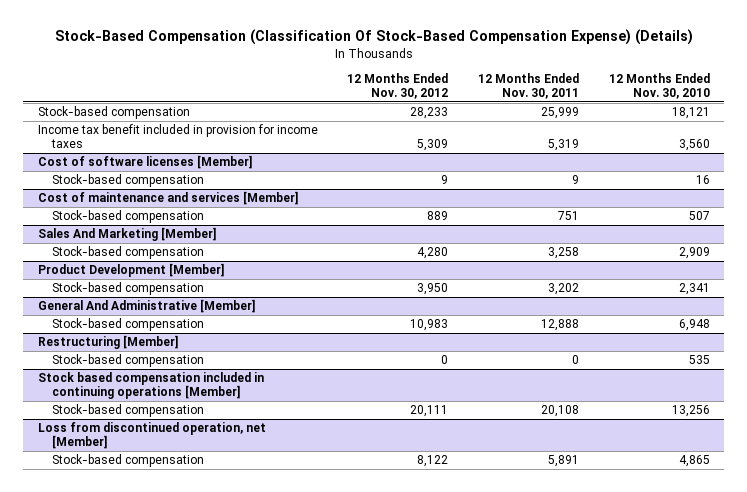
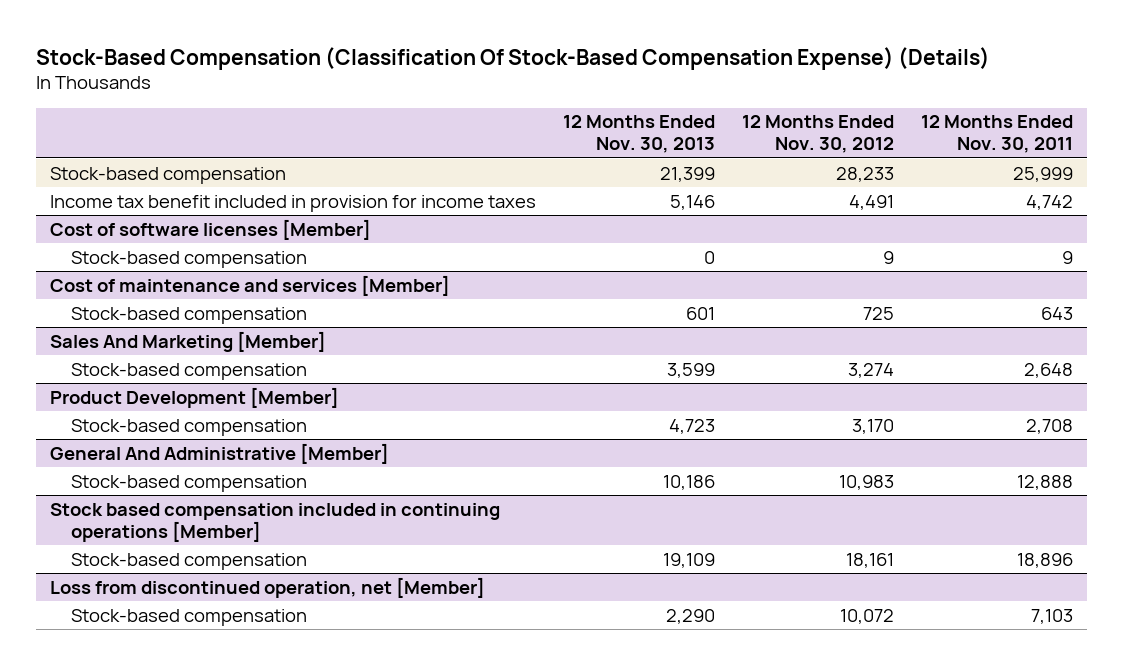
[608,72,710,100] 12 Months Ended Nov. 30, 2010 -> none
none -> [563,115,716,154] 12 Months Ended Nov. 30, 2013
[417,139,449,152] 5,309 -> [849,194,895,210] 4,491
[547,139,579,152] 5,319 -> [1026,194,1074,210] 4,742
[427,211,449,221] 889 -> [863,306,895,320] 725
[557,211,579,221] 751 -> [1041,306,1074,320] 643
[417,247,449,260] 4,280 -> [848,362,895,378] 3,274
[547,247,579,260] 3,258 -> [1024,362,1074,378] 2,648
[417,283,449,296] 3,950 -> [852,418,895,434] 3,170
[547,283,579,296] 3,202 -> [1026,418,1074,434] 2,708
[37,335,179,350] Restructuring [Member] -> none
[52,354,205,368] Stock-based compensation -> none
[410,405,449,418] 20,111 -> [846,552,895,568] 18,161
[540,405,579,418] 20,108 -> [1017,552,1074,568] 18,896
[417,455,449,468] 8,122 -> [840,608,895,624] 10,072
[547,455,579,468] 5,891 -> [1031,608,1074,624] 7,103

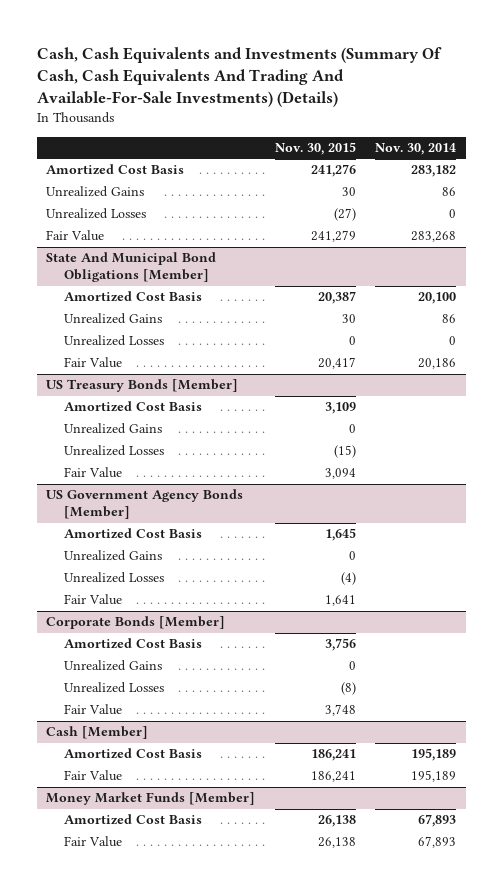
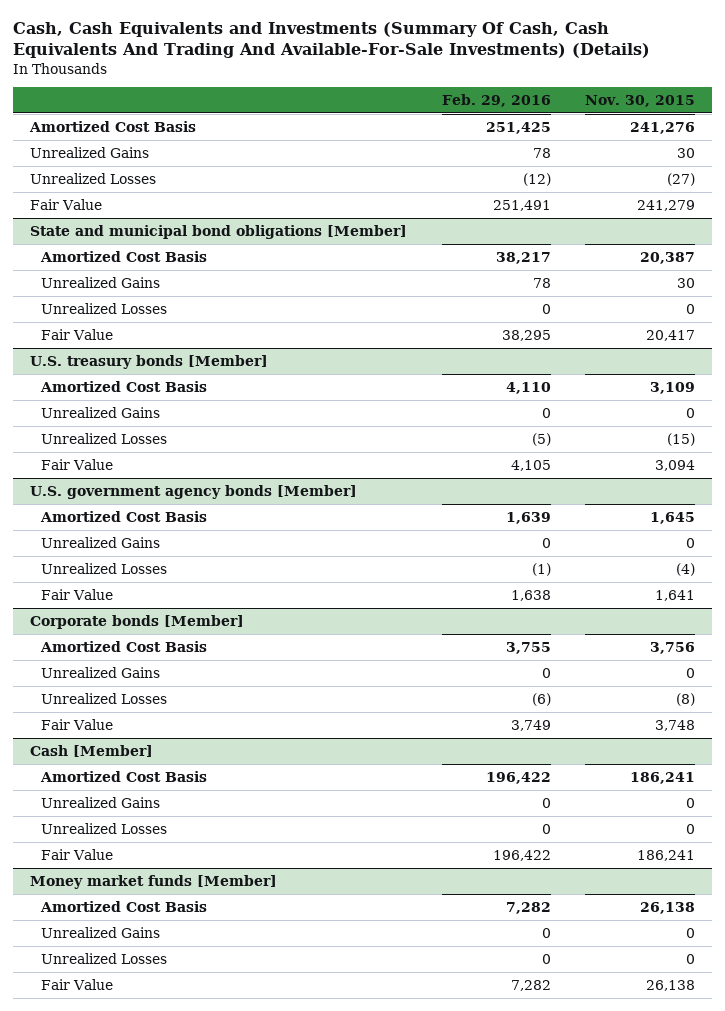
[374,143,456,156] Nov. 30, 2014 -> none
none -> [441,94,551,108] Feb. 29, 2016
[46,252,217,283] State And Municipal Bond Obligations [Member] -> [30,224,408,239] State and municipal bond obligations [Member]
[46,379,239,393] US Treasury Bonds [Member] -> [30,354,269,369] U.S. treasury bonds [Member]
[46,489,244,520] US Government Agency Bonds [Member] -> [30,484,358,499] U.S. government agency bonds [Member]
[46,616,226,630] Corporate Bonds [Member] -> [30,614,245,629] Corporate bonds [Member]
none -> [41,796,161,808] Unrealized Gains
none -> [41,822,168,834] Unrealized Losses
[46,792,256,806] Money Market Funds [Member] -> [30,874,278,889] Money market funds [Member]
none -> [41,926,161,938] Unrealized Gains
none -> [41,952,168,964] Unrealized Losses

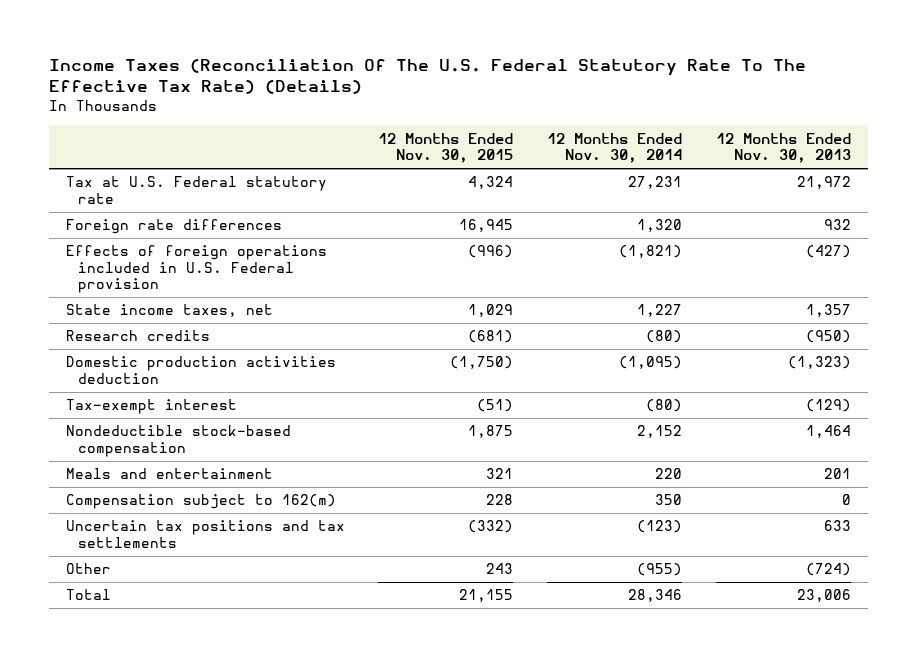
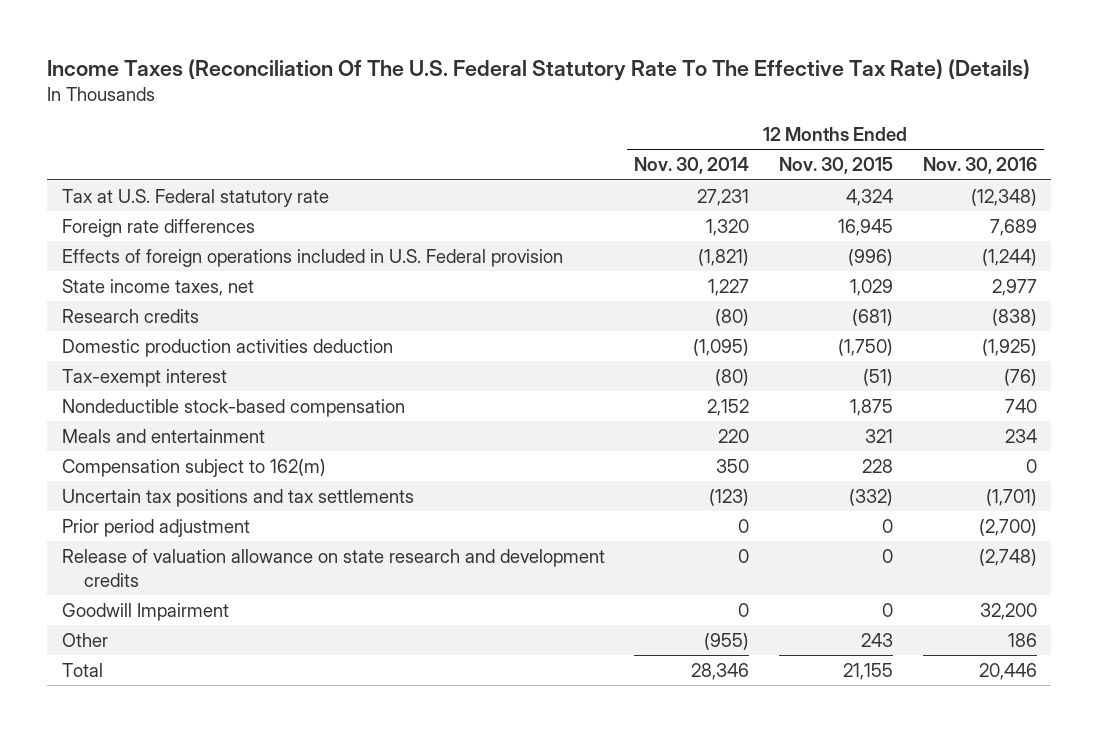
[715,132,851,164] 12 Months Ended Nov. 30, 2013 -> none
none -> [922,157,1037,175] Nov. 30, 2016
none -> [61,518,250,537] Prior period adjustment
none -> [61,548,605,588] Release of valuation allowance on state research and development credits
none -> [61,602,229,621] Goodwill Impairment

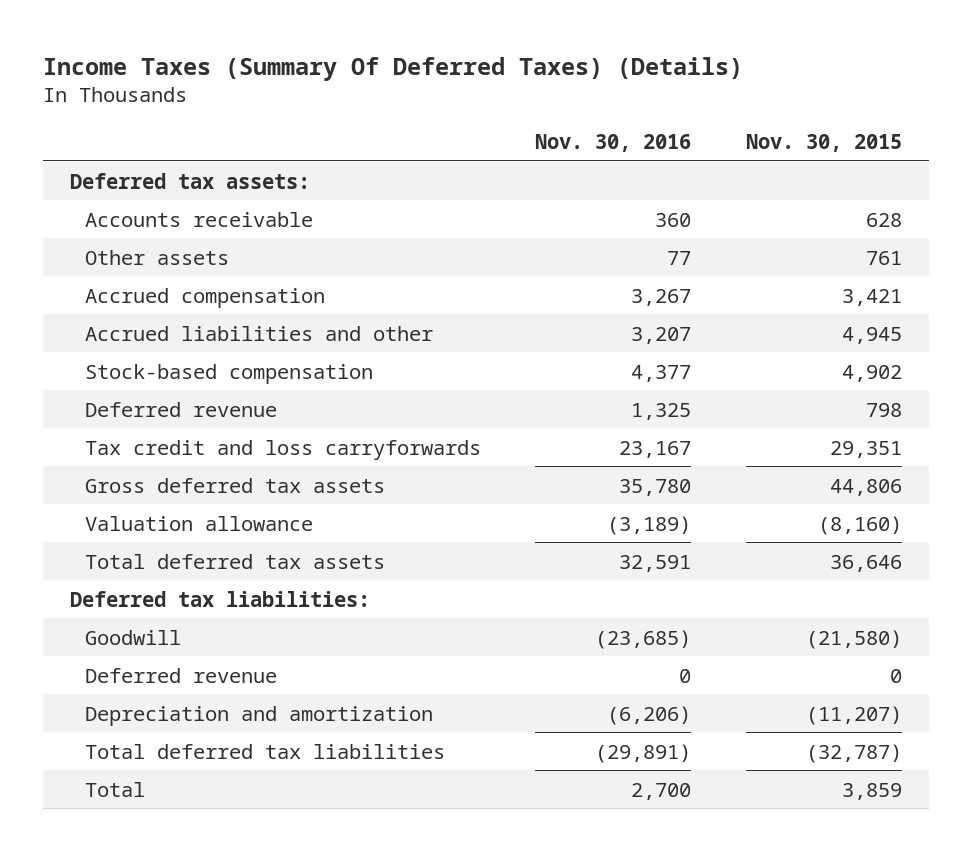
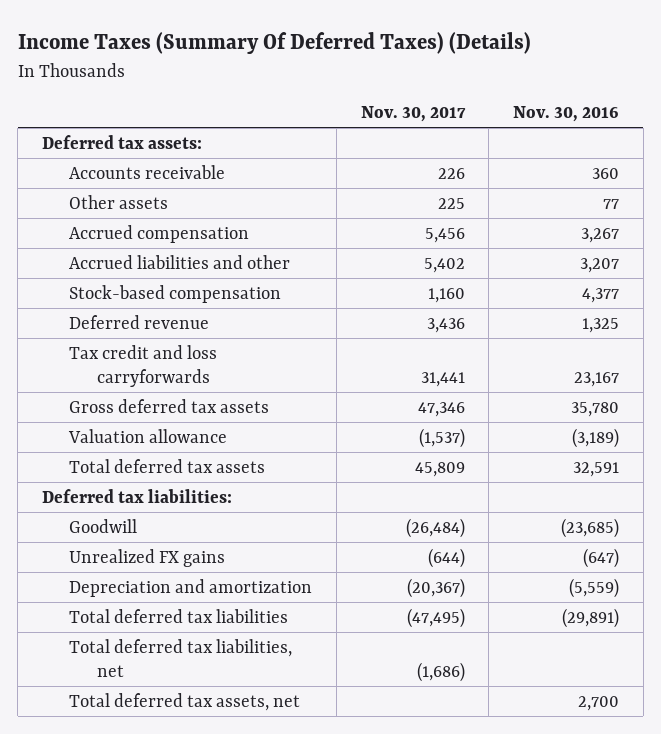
[745,134,902,153] Nov. 30, 2015 -> none
none -> [360,105,466,122] Nov. 30, 2017
[85,667,278,683] Deferred revenue -> none
none -> [69,548,226,567] Unrealized FX gains
[607,705,692,725] (6,206) -> [569,577,620,598] (5,559)
none -> [69,638,293,677] Total deferred tax liabilities, net
[85,781,146,797] Total -> [69,692,301,711] Total deferred tax assets, net

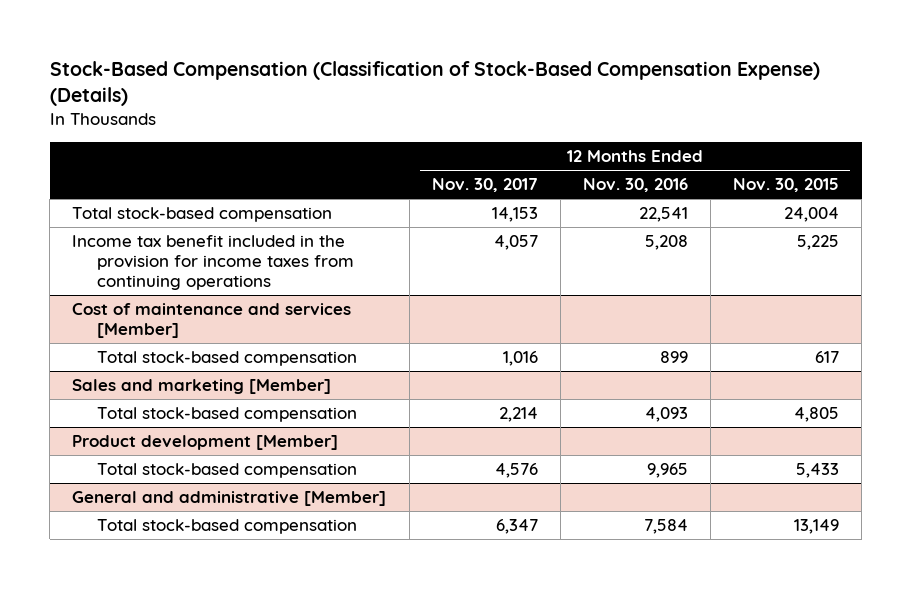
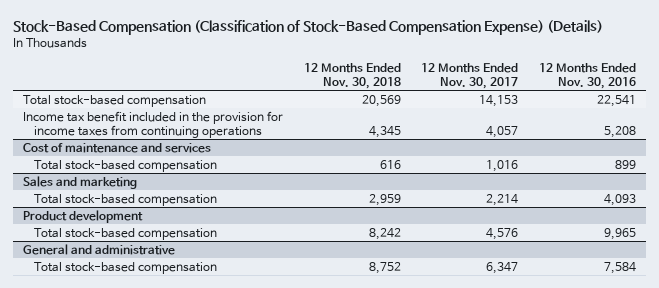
[732,178,839,193] Nov. 30, 2015 -> none
none -> [303,62,401,89] 12 Months Ended Nov. 30, 2018
[72,303,352,339] Cost of maintenance and services [Member] -> [23,142,212,153] Cost of maintenance and services
[72,379,332,395] Sales and marketing [Member] -> [23,175,138,189] Sales and marketing
[72,435,339,451] Product development [Member] -> [23,209,144,223] Product development
[72,491,387,507] General and administrative [Member] -> [23,243,176,255] General and administrative

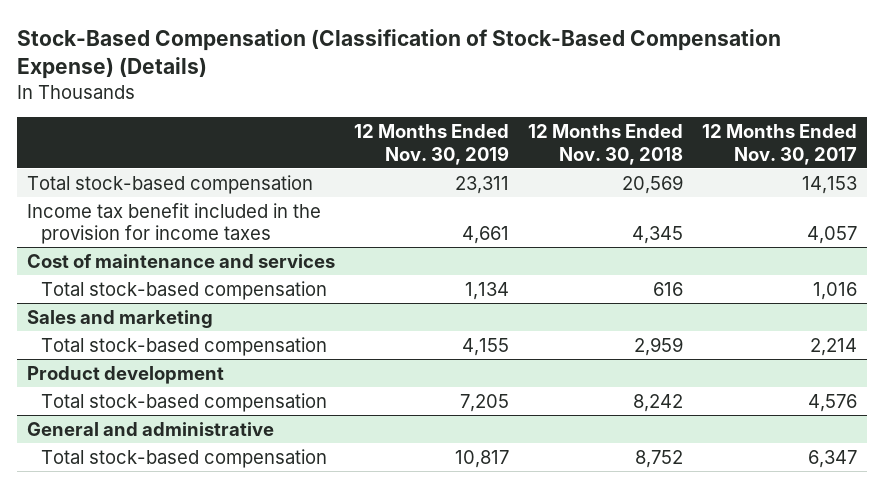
[538,62,636,89] 12 Months Ended Nov. 30, 2016 -> none
none -> [353,124,509,165] 12 Months Ended Nov. 30, 2019
[23,110,284,139] Income tax benefit included in the provision for income taxes from continuing operations -> [26,202,321,245] Income tax benefit included in the provision for income taxes

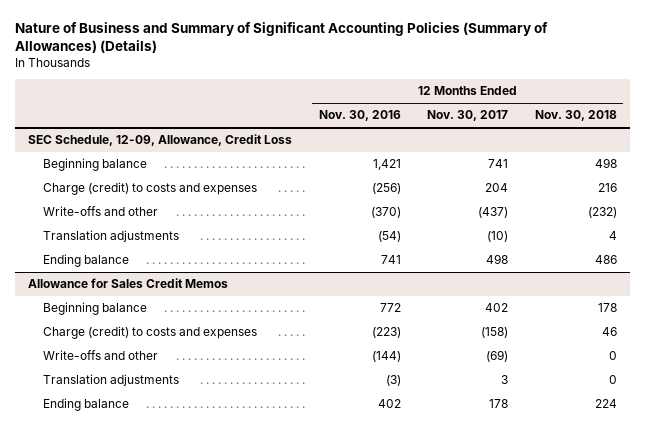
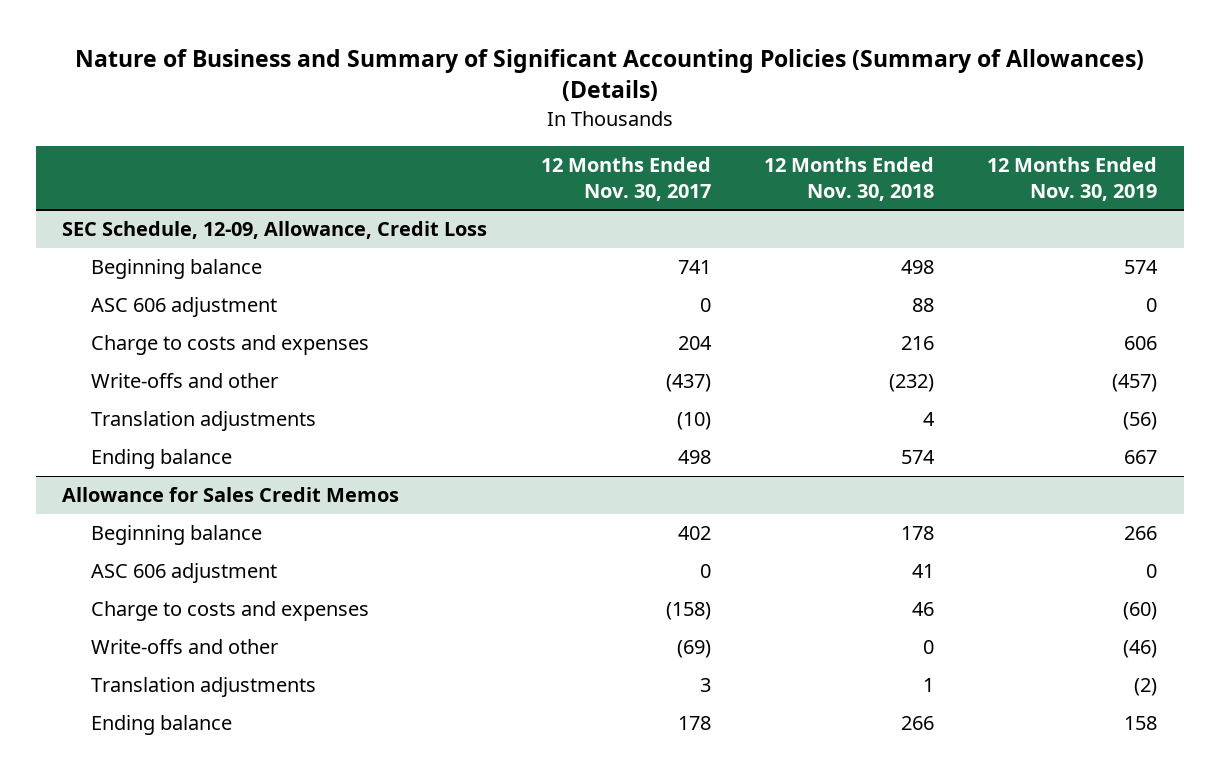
[318,110,401,122] Nov. 30, 2016 -> none
none -> [987,156,1158,201] 12 Months Ended Nov. 30, 2019
none -> [90,297,277,318] ASC 606 adjustment
[43,182,258,196] Charge (credit) to costs and expenses -> [90,335,369,356] Charge to costs and expenses
[594,255,617,265] 486 -> [900,450,935,465] 574
none -> [90,563,277,584] ASC 606 adjustment
[43,326,258,340] Charge (credit) to costs and expenses -> [90,601,369,622] Charge to costs and expenses
[608,375,617,385] 0 -> [922,678,934,693] 1
[594,399,617,409] 224 -> [900,716,934,731] 266

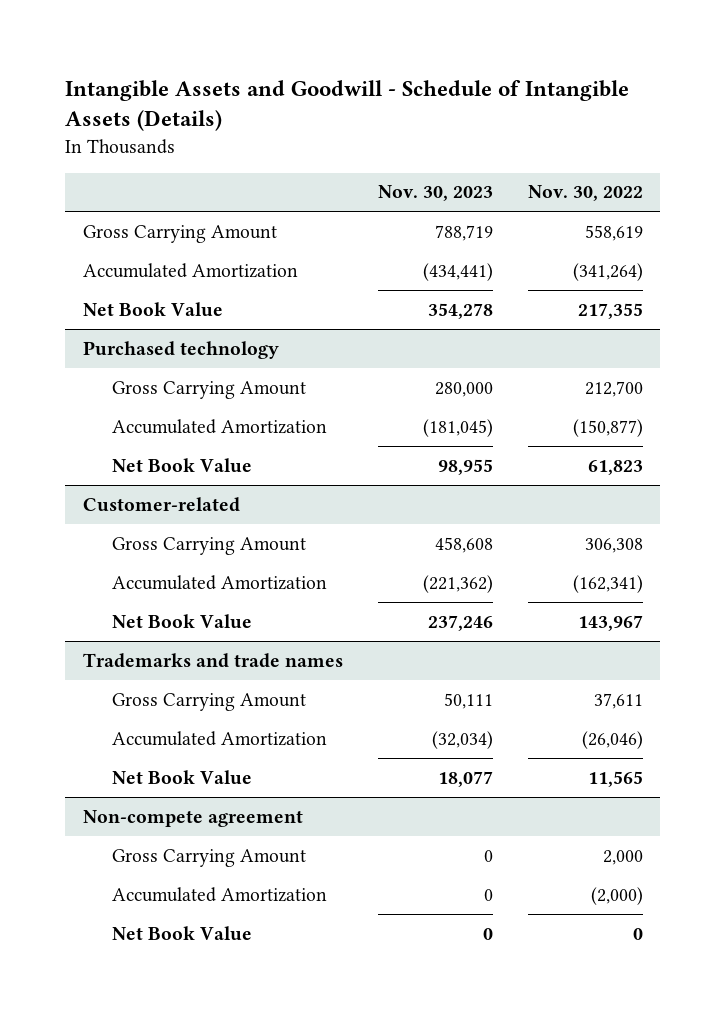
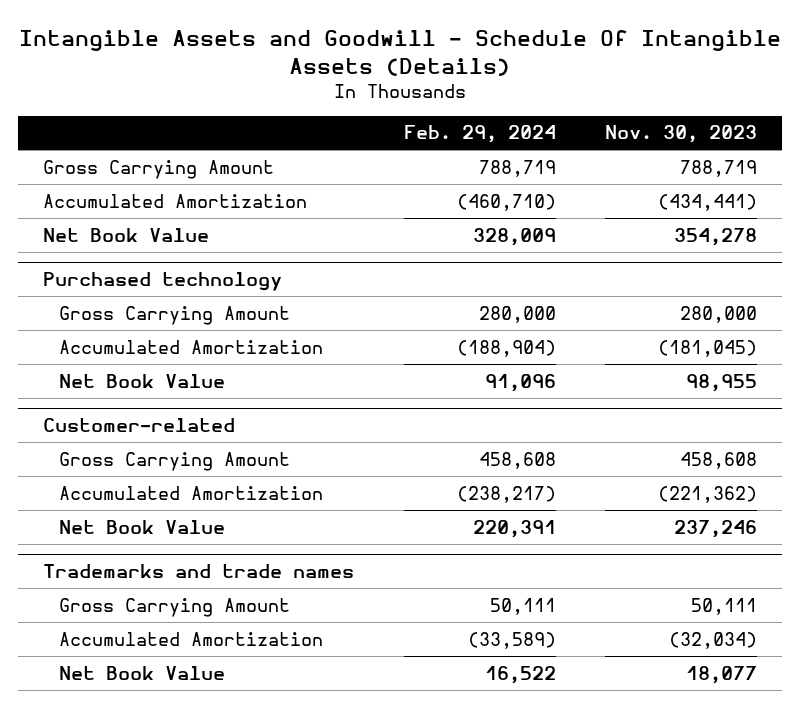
[65,79,630,132] Intangible Assets and Goodwill - Schedule of Intangible Assets (Details) -> [19,29,782,76] Intangible Assets and Goodwill - Schedule Of Intangible Assets (Details)
[527,185,643,202] Nov. 30, 2022 -> none
none -> [403,125,556,144] Feb. 29, 2024
[82,809,303,827] Non-compete agreement -> none
[111,848,306,867] Gross Carrying Amount -> none
[111,886,327,902] Accumulated Amortization -> none
[111,925,252,941] Net Book Value -> none

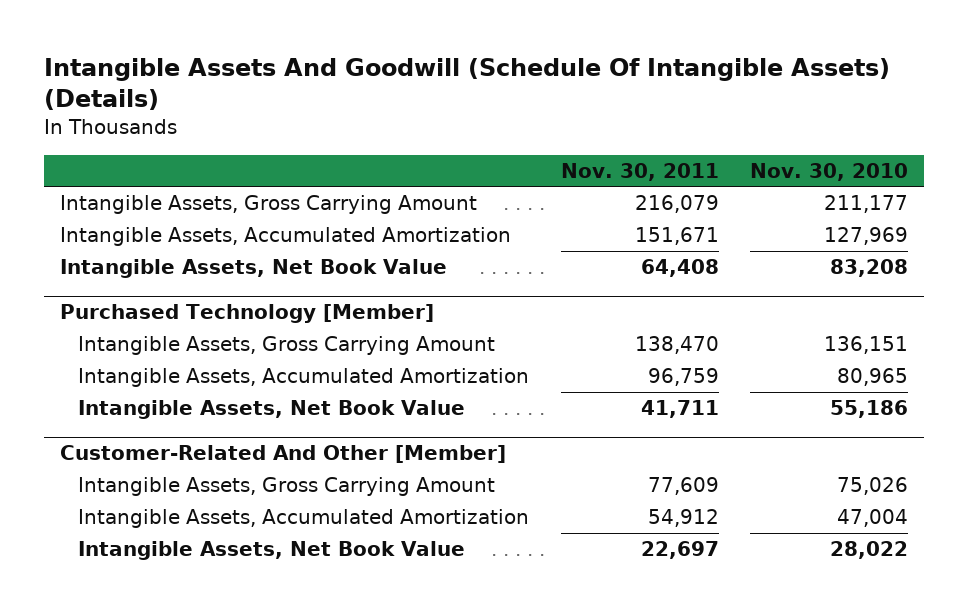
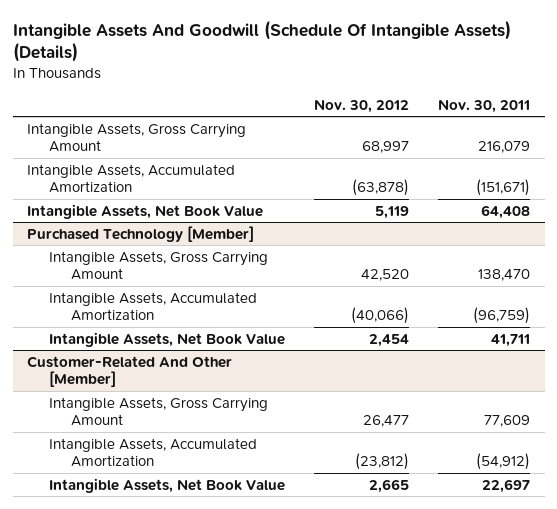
[750,162,909,181] Nov. 30, 2010 -> none
none -> [314,99,410,113] Nov. 30, 2012
[634,227,719,246] 151,671 -> [476,179,531,197] (151,671)
[647,368,719,387] 96,759 -> [473,307,531,325] (96,759)
[647,509,719,528] 54,912 -> [476,453,531,471] (54,912)

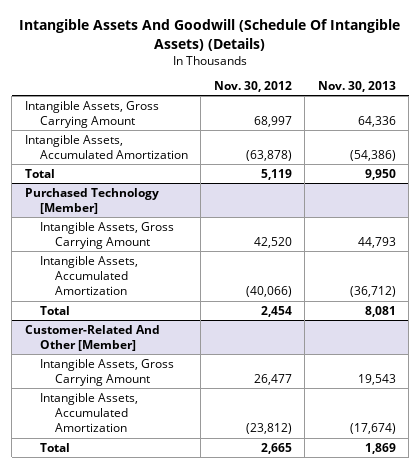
[438,99,531,113] Nov. 30, 2011 -> none
none -> [317,81,396,93] Nov. 30, 2013
[27,203,264,219] Intangible Assets, Net Book Value -> [24,168,55,178] Total
[49,331,286,347] Intangible Assets, Net Book Value -> [39,305,70,315] Total
[49,477,286,493] Intangible Assets, Net Book Value -> [39,442,70,452] Total

